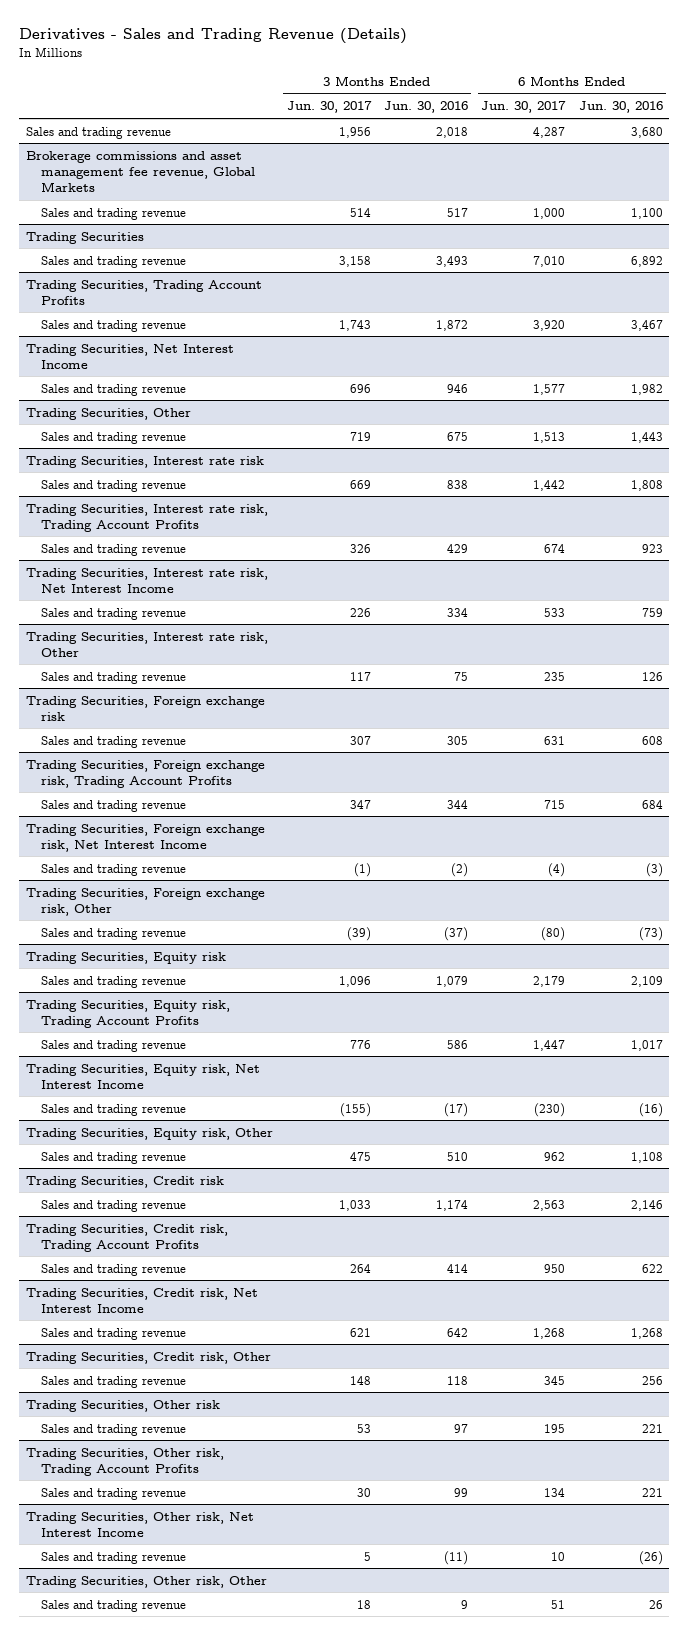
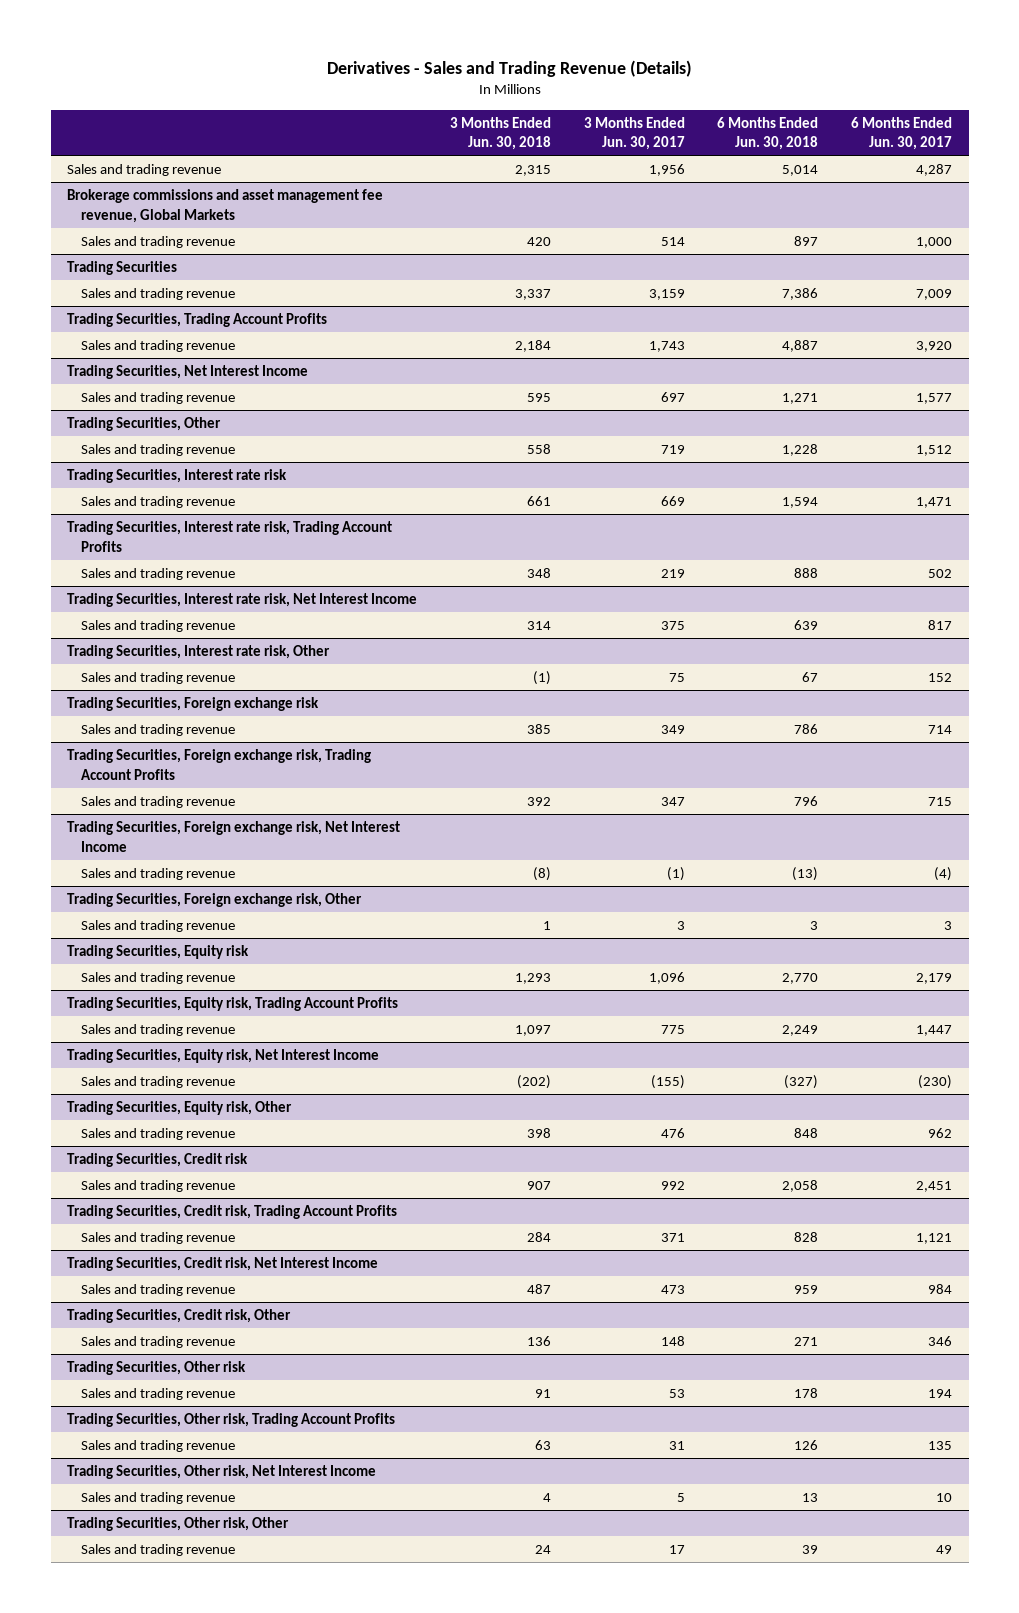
[383,101,468,114] Jun. 30, 2016 -> none
[578,101,663,114] Jun. 30, 2016 -> none
none -> [449,116,551,151] 3 Months Ended Jun. 30, 2018
none -> [717,116,819,151] 6 Months Ended Jun. 30, 2018
[338,255,371,267] 3,158 -> [648,289,685,301] 3,159
[533,255,566,267] 7,010 -> [916,289,953,301] 7,009
[349,383,371,393] 696 -> [660,392,685,403] 697
[533,431,566,443] 1,513 -> [916,445,953,457] 1,512
[533,479,566,491] 1,442 -> [916,497,953,509] 1,471
[349,543,371,553] 326 -> [660,569,685,579] 219
[544,543,566,553] 674 -> [928,569,953,579] 502
[349,607,371,617] 226 -> [660,621,685,631] 375
[544,607,566,617] 533 -> [928,620,953,631] 817
[349,671,371,681] 117 -> [668,673,685,683] 75
[544,671,566,681] 235 -> [928,673,953,683] 152
[349,735,371,745] 307 -> [660,725,685,735] 349
[544,735,566,745] 631 -> [928,725,953,735] 714
[346,926,371,941] (39) -> [676,921,685,931] 3
[541,926,566,941] (80) -> [944,921,953,931] 3
[349,1039,371,1049] 776 -> [660,1025,685,1035] 775
[349,1151,371,1161] 475 -> [660,1128,685,1139] 476
[338,1199,371,1211] 1,033 -> [660,1181,685,1191] 992
[533,1199,566,1211] 2,563 -> [916,1181,953,1193] 2,451
[349,1263,371,1273] 264 -> [660,1233,685,1243] 371
[544,1263,566,1273] 950 -> [916,1233,953,1245] 1,121
[349,1327,371,1337] 621 -> [660,1285,685,1295] 473
[533,1327,566,1339] 1,268 -> [928,1284,953,1295] 984
[544,1375,566,1385] 345 -> [928,1336,953,1347] 346
[544,1423,566,1433] 195 -> [928,1389,953,1399] 194
[356,1487,371,1497] 30 -> [668,1441,685,1451] 31
[544,1487,566,1497] 134 -> [928,1441,953,1451] 135
[356,1599,371,1609] 18 -> [668,1545,685,1555] 17
[551,1599,566,1609] 51 -> [936,1545,953,1555] 49

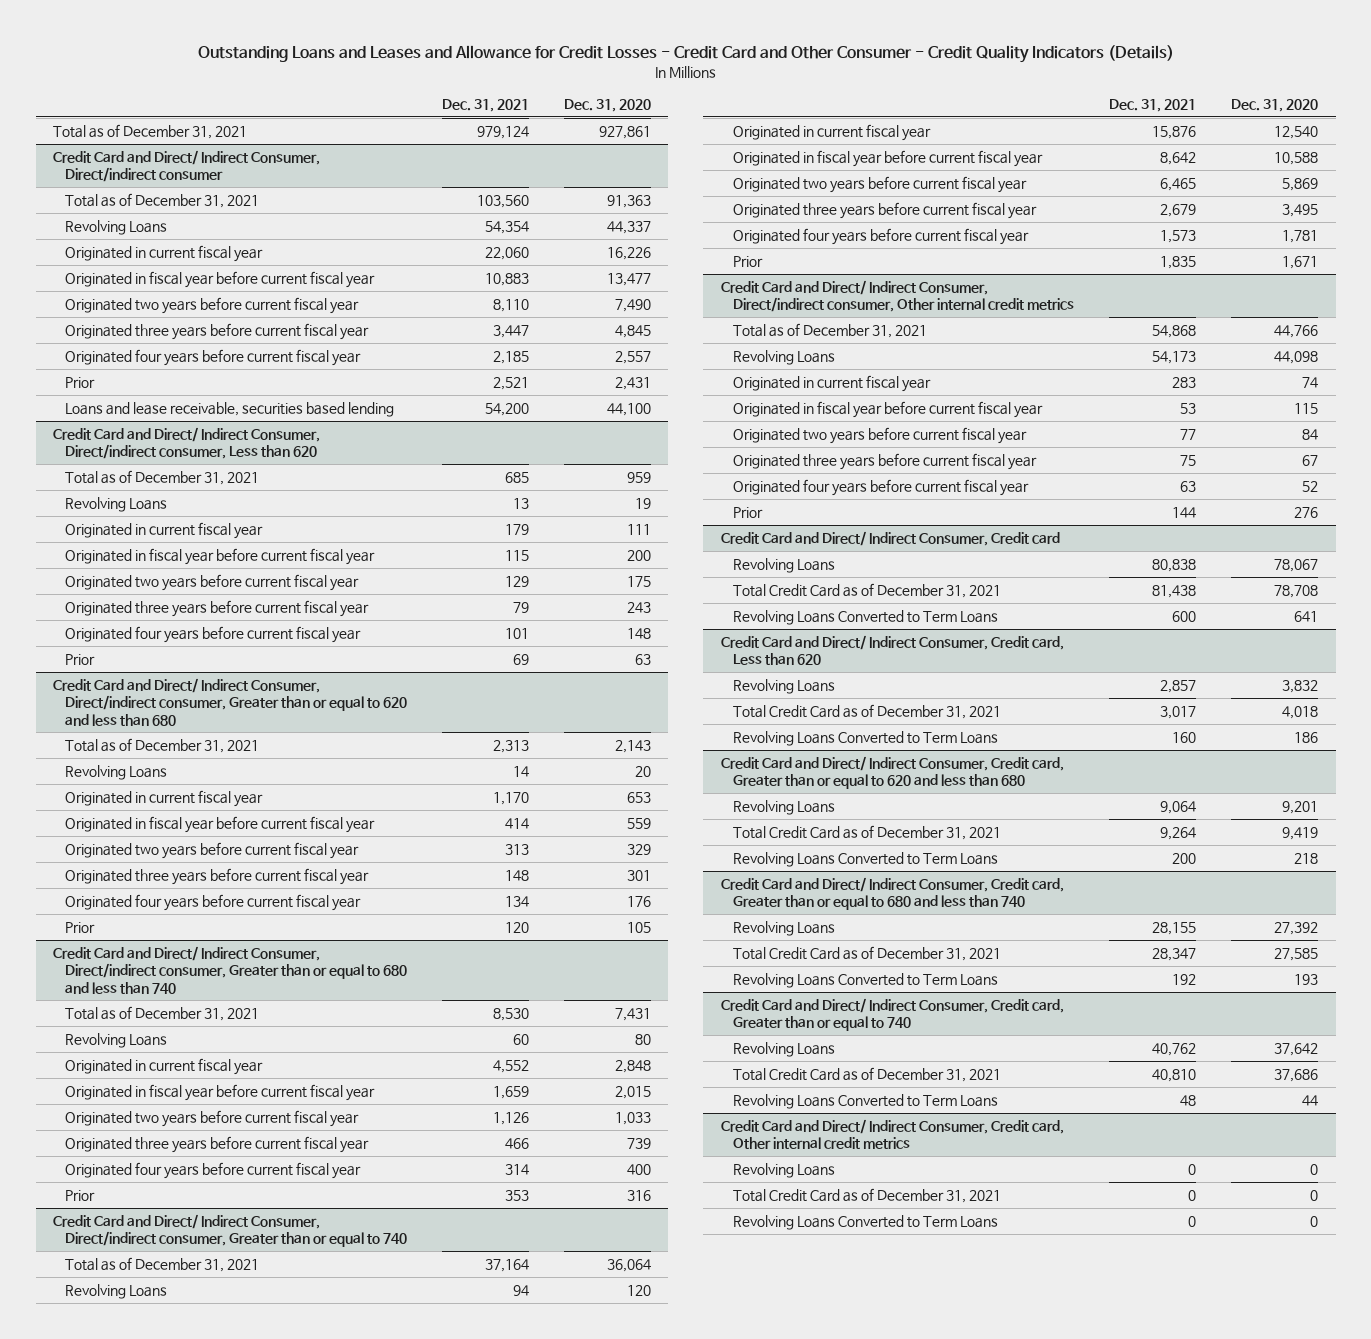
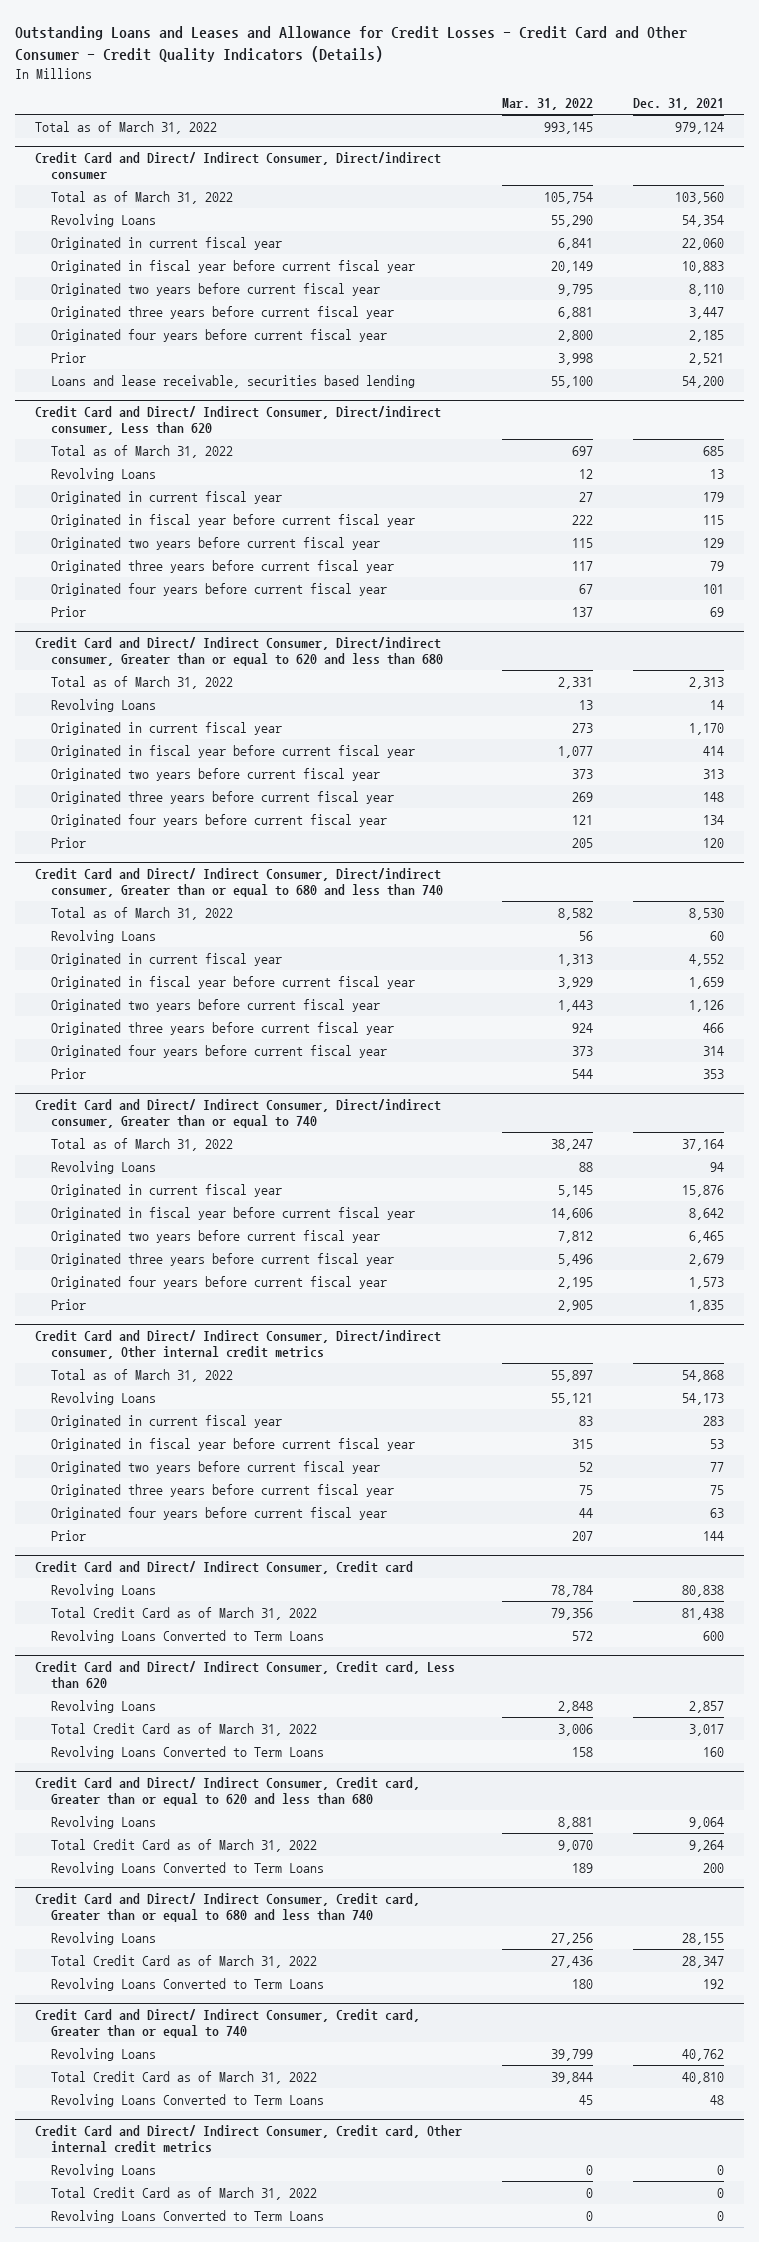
[563,98,651,112] Dec. 31, 2020 -> none
none -> [502,98,594,111] Mar. 31, 2022
[53,124,248,140] Total as of December 31, 2021 -> [34,120,217,134] Total as of March 31, 2022
[64,193,259,209] Total as of December 31, 2021 -> [50,190,233,204] Total as of March 31, 2022
[64,470,259,486] Total as of December 31, 2021 -> [50,444,233,458] Total as of March 31, 2022
[64,738,259,754] Total as of December 31, 2021 -> [50,675,233,689] Total as of March 31, 2022
[64,1006,259,1022] Total as of December 31, 2021 -> [50,906,233,920] Total as of March 31, 2022
[64,1257,259,1273] Total as of December 31, 2021 -> [50,1137,233,1151] Total as of March 31, 2022
[732,323,927,339] Total as of December 31, 2021 -> [50,1368,233,1382] Total as of March 31, 2022
[732,583,1001,599] Total Credit Card as of December 31, 2021 -> [50,1606,317,1620] Total Credit Card as of March 31, 2022
[732,704,1001,720] Total Credit Card as of December 31, 2021 -> [50,1722,317,1736] Total Credit Card as of March 31, 2022
[732,825,1001,841] Total Credit Card as of December 31, 2021 -> [50,1838,317,1852] Total Credit Card as of March 31, 2022
[732,946,1001,962] Total Credit Card as of December 31, 2021 -> [50,1954,317,1968] Total Credit Card as of March 31, 2022
[732,1067,1001,1083] Total Credit Card as of December 31, 2021 -> [50,2070,317,2084] Total Credit Card as of March 31, 2022
[732,1188,1001,1204] Total Credit Card as of December 31, 2021 -> [50,2186,317,2200] Total Credit Card as of March 31, 2022

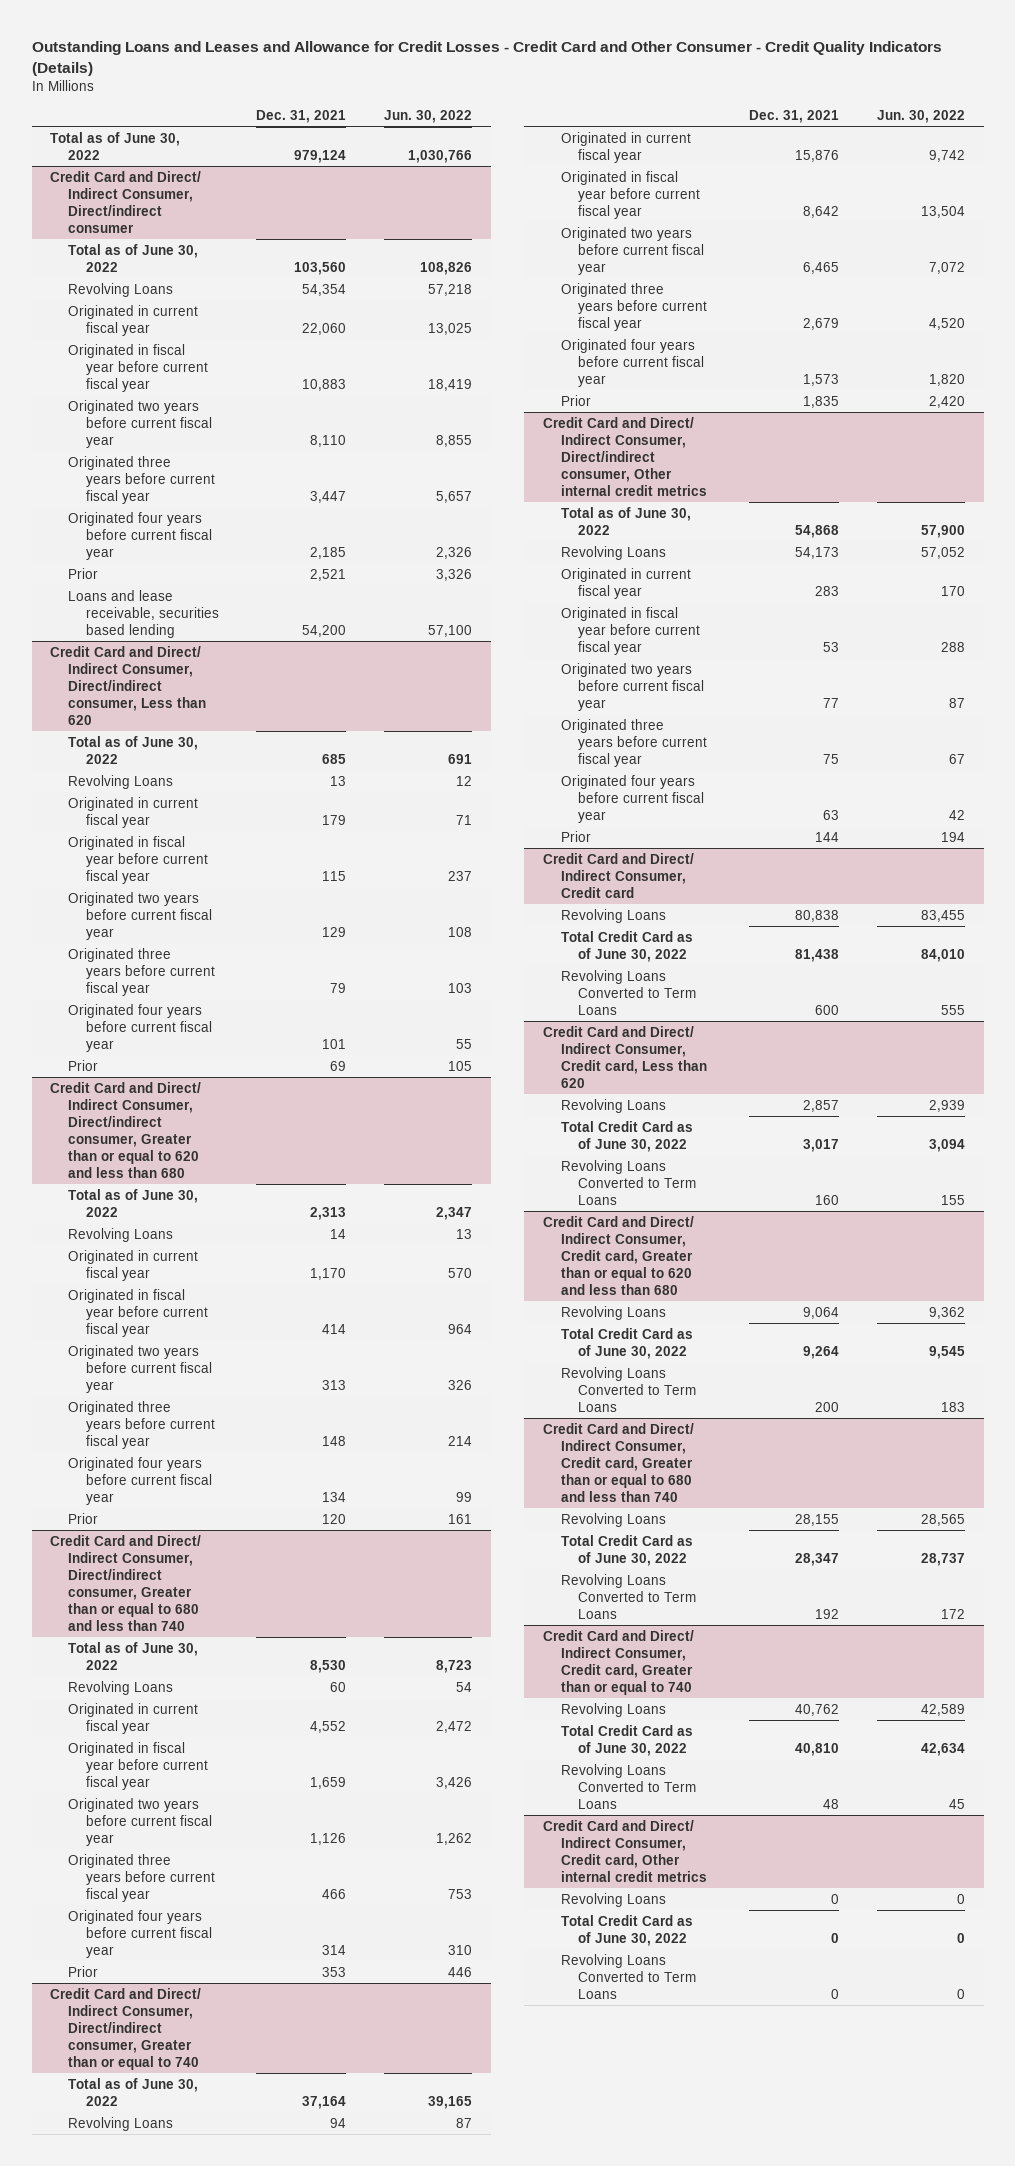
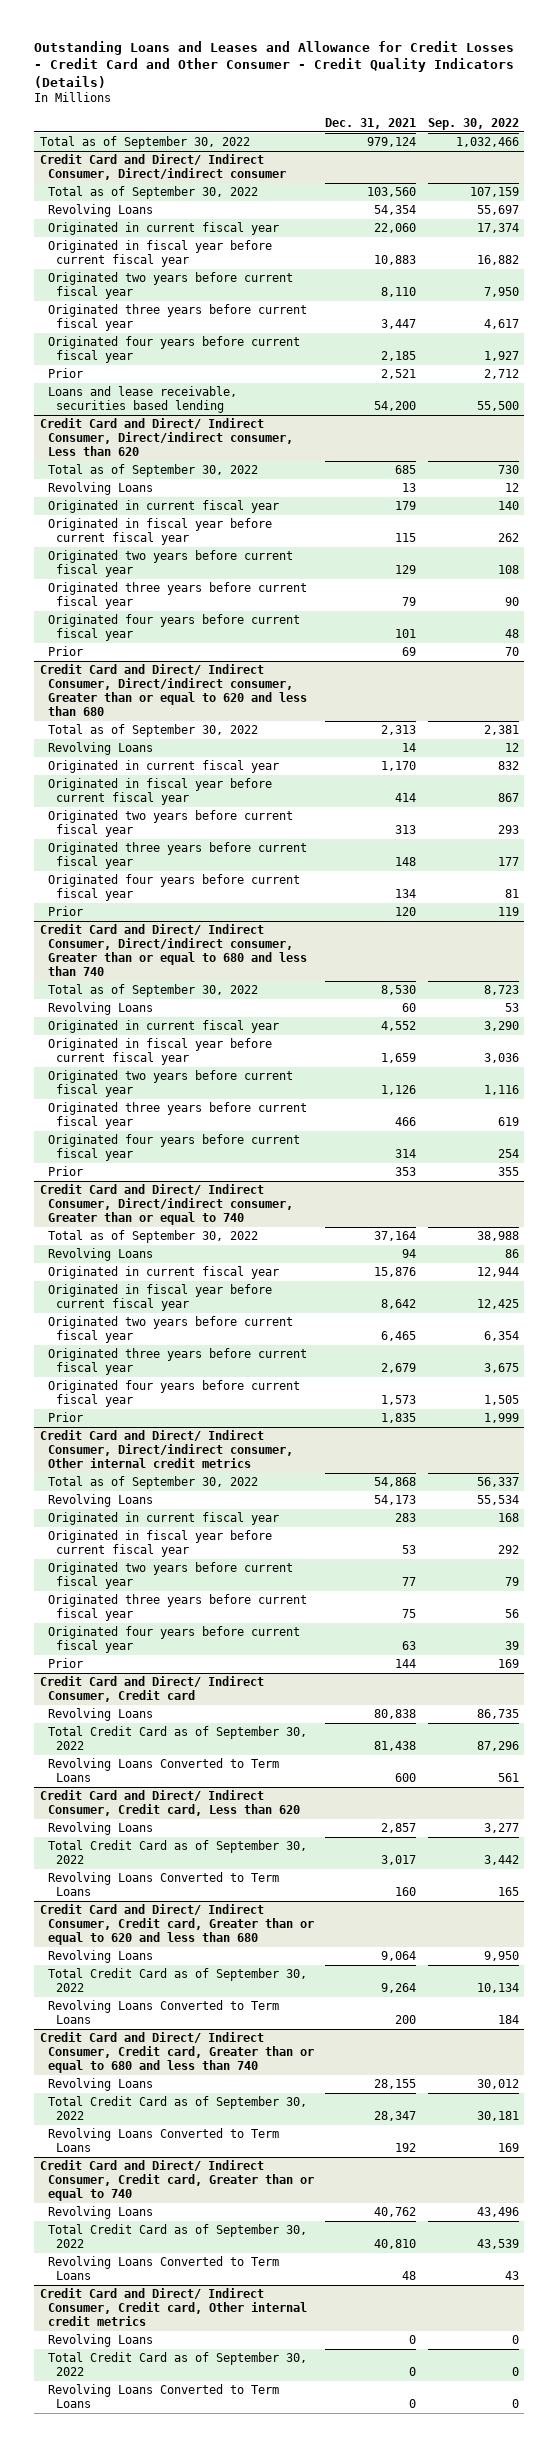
[384,109,473,123] Jun. 30, 2022 -> none
none -> [427,117,519,130] Sep. 30, 2022
[50,131,181,160] Total as of June 30, 2022 -> [39,136,250,150] Total as of September 30, 2022
[68,243,199,272] Total as of June 30, 2022 -> [47,186,258,200] Total as of September 30, 2022
[68,735,199,764] Total as of June 30, 2022 -> [47,464,258,478] Total as of September 30, 2022
[68,1188,199,1217] Total as of June 30, 2022 -> [47,724,258,738] Total as of September 30, 2022
[68,1641,199,1670] Total as of June 30, 2022 -> [47,984,258,998] Total as of September 30, 2022
[68,2077,199,2106] Total as of June 30, 2022 -> [47,1230,258,1244] Total as of September 30, 2022
[560,506,691,535] Total as of June 30, 2022 -> [47,1476,258,1490] Total as of September 30, 2022
[560,930,693,962] Total Credit Card as of June 30, 2022 -> [47,1726,307,1751] Total Credit Card as of September 30, 2022
[560,1120,693,1152] Total Credit Card as of June 30, 2022 -> [47,1840,307,1865] Total Credit Card as of September 30, 2022
[560,1327,693,1359] Total Credit Card as of June 30, 2022 -> [47,1968,307,1993] Total Credit Card as of September 30, 2022
[560,1534,693,1566] Total Credit Card as of June 30, 2022 -> [47,2096,307,2121] Total Credit Card as of September 30, 2022
[560,1724,693,1756] Total Credit Card as of June 30, 2022 -> [47,2224,307,2249] Total Credit Card as of September 30, 2022
[560,1914,693,1946] Total Credit Card as of June 30, 2022 -> [47,2352,307,2377] Total Credit Card as of September 30, 2022

